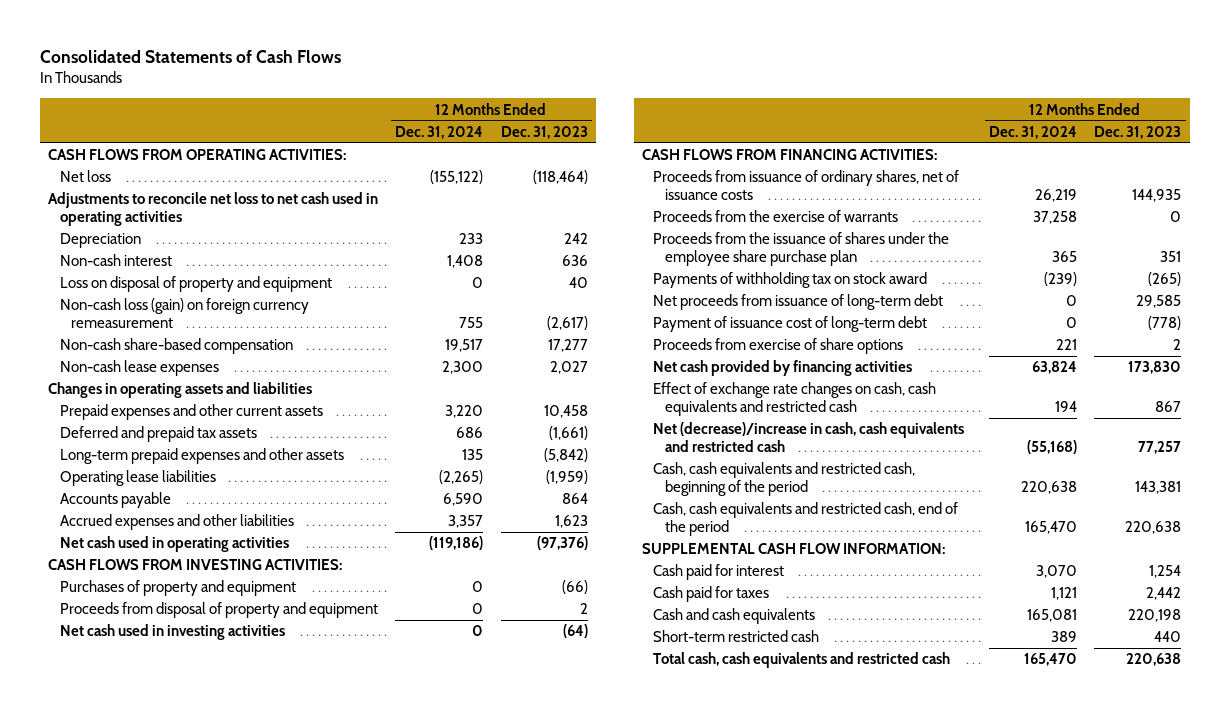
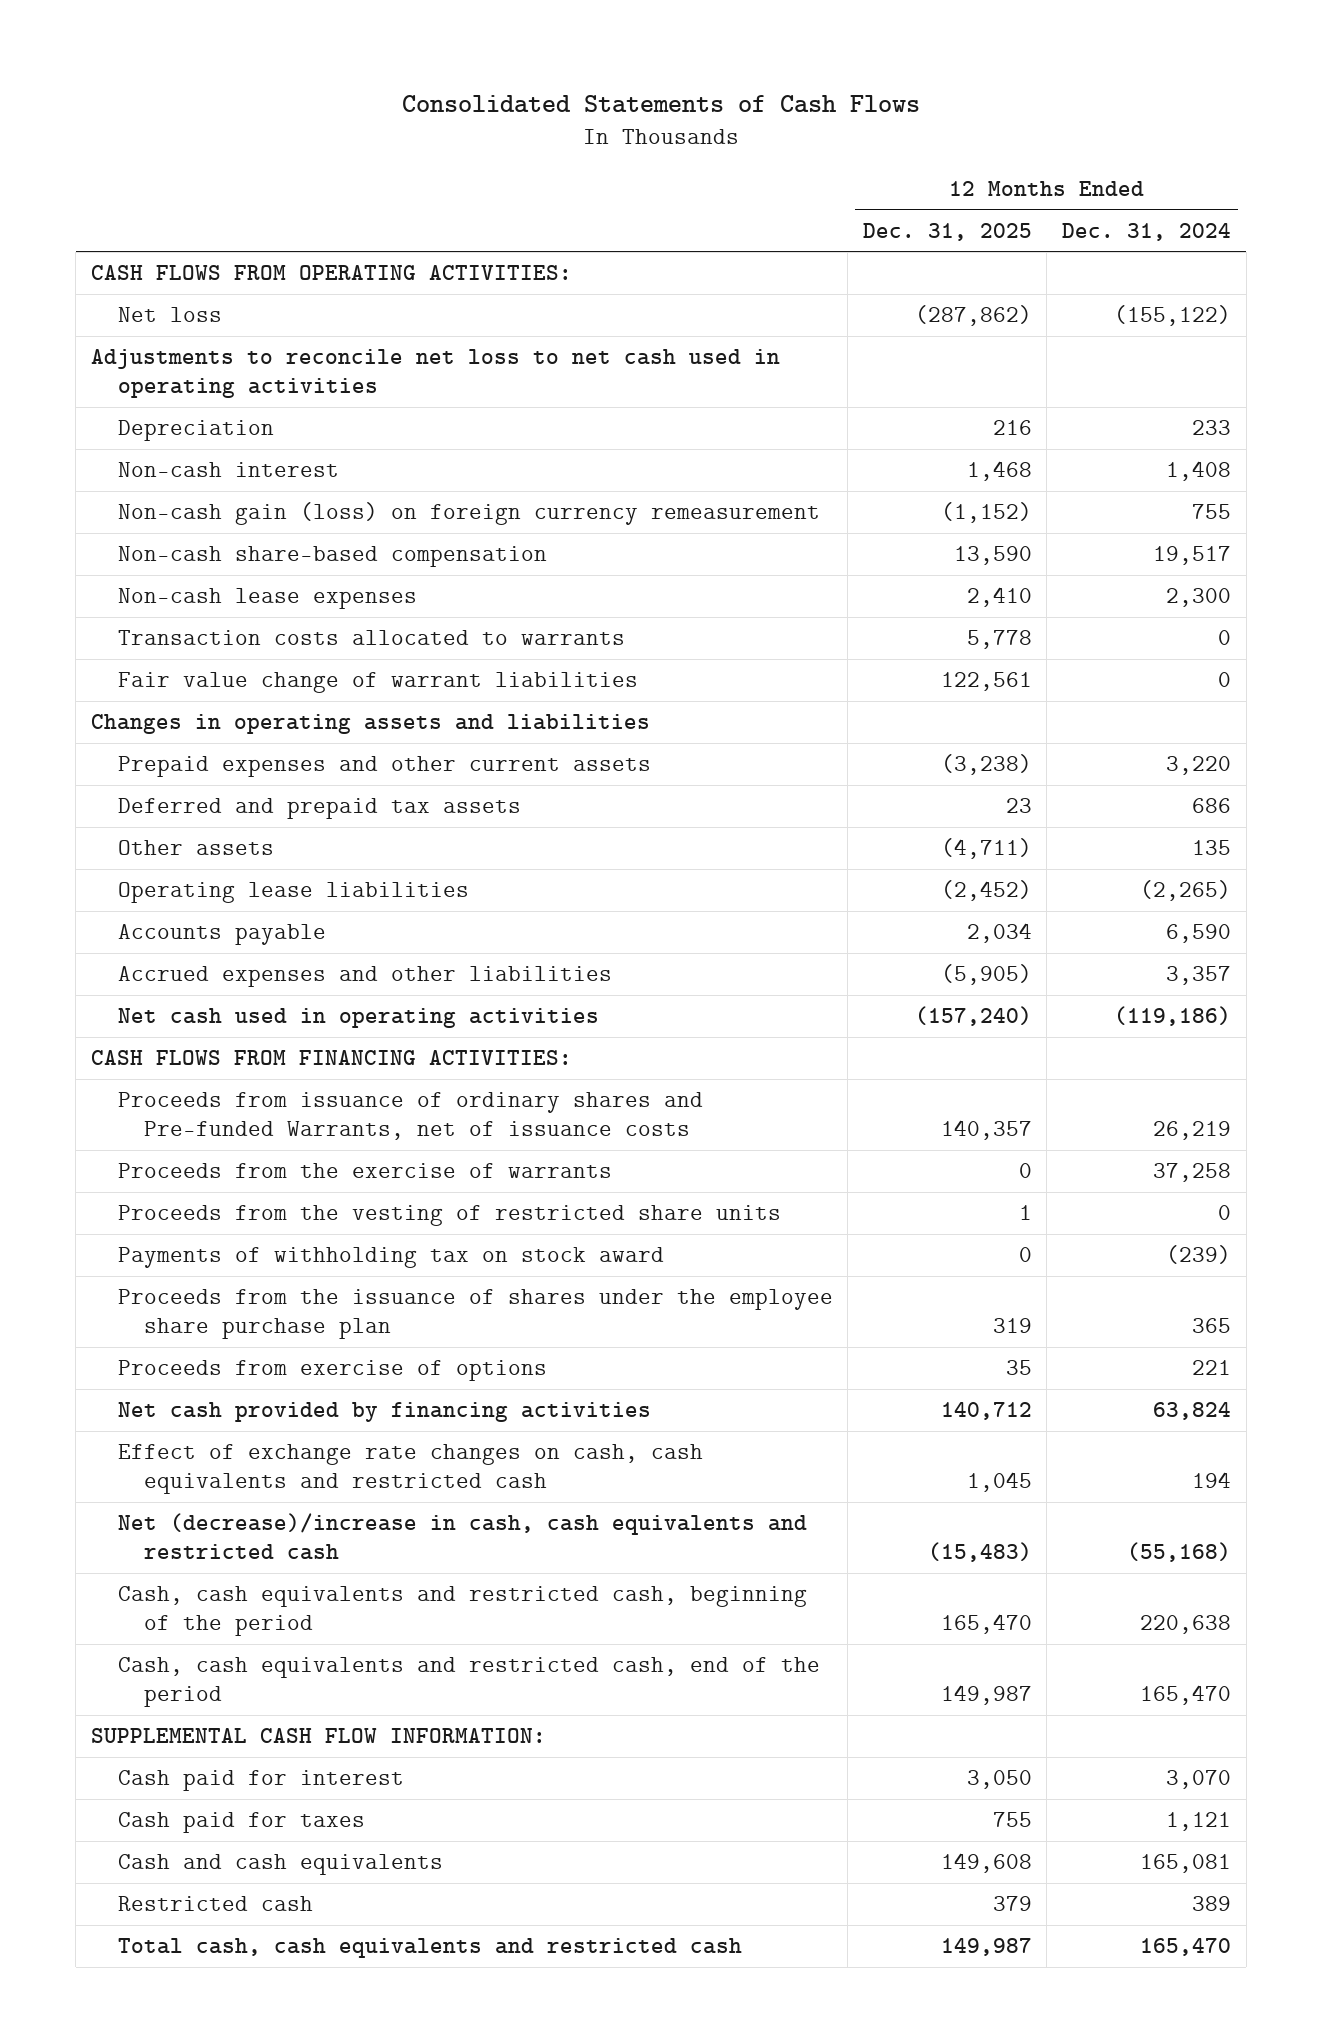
[500,126,588,140] Dec. 31, 2023 -> none
none -> [862,222,1032,241] Dec. 31, 2025
[59,276,332,293] Loss on disposal of property and equipment -> none
[59,298,309,328] Non-cash loss (gain) on foreign currency remeasurement -> [117,502,820,526] Non-cash gain (loss) on foreign currency remeasurement
none -> [117,630,625,646] Transaction costs allocated to warrants
none -> [117,672,638,694] Fair value change of warrant liabilities
[59,448,344,465] Long-term prepaid expenses and other assets -> [117,840,274,856] Other assets
[48,559,343,571] CASH FLOWS FROM INVESTING ACTIVITIES: -> none
[59,580,296,597] Purchases of property and equipment -> none
[59,602,378,619] Proceeds from disposal of property and equipment -> none
[59,624,285,641] Net cash used in investing activities -> none
[653,170,960,200] Proceeds from issuance of ordinary shares, net of issuance costs -> [117,1092,703,1141] Proceeds from issuance of ordinary shares and Pre-funded Warrants, net of issuance costs
none -> [117,1205,781,1227] Proceeds from the vesting of restricted share units
[653,294,944,311] Net proceeds from issuance of long-term debt -> none
[653,316,928,333] Payment of issuance cost of long-term debt -> none
[653,232,950,266] Proceeds from the issuance of shares under the employee share purchase plan -> [117,1289,833,1340] Proceeds from the issuance of shares under the employee share purchase plan
[653,338,904,355] Proceeds from exercise of share options -> [117,1360,547,1382] Proceeds from exercise of options
[653,630,820,643] Short-term restricted cash -> [117,1896,313,1912] Restricted cash

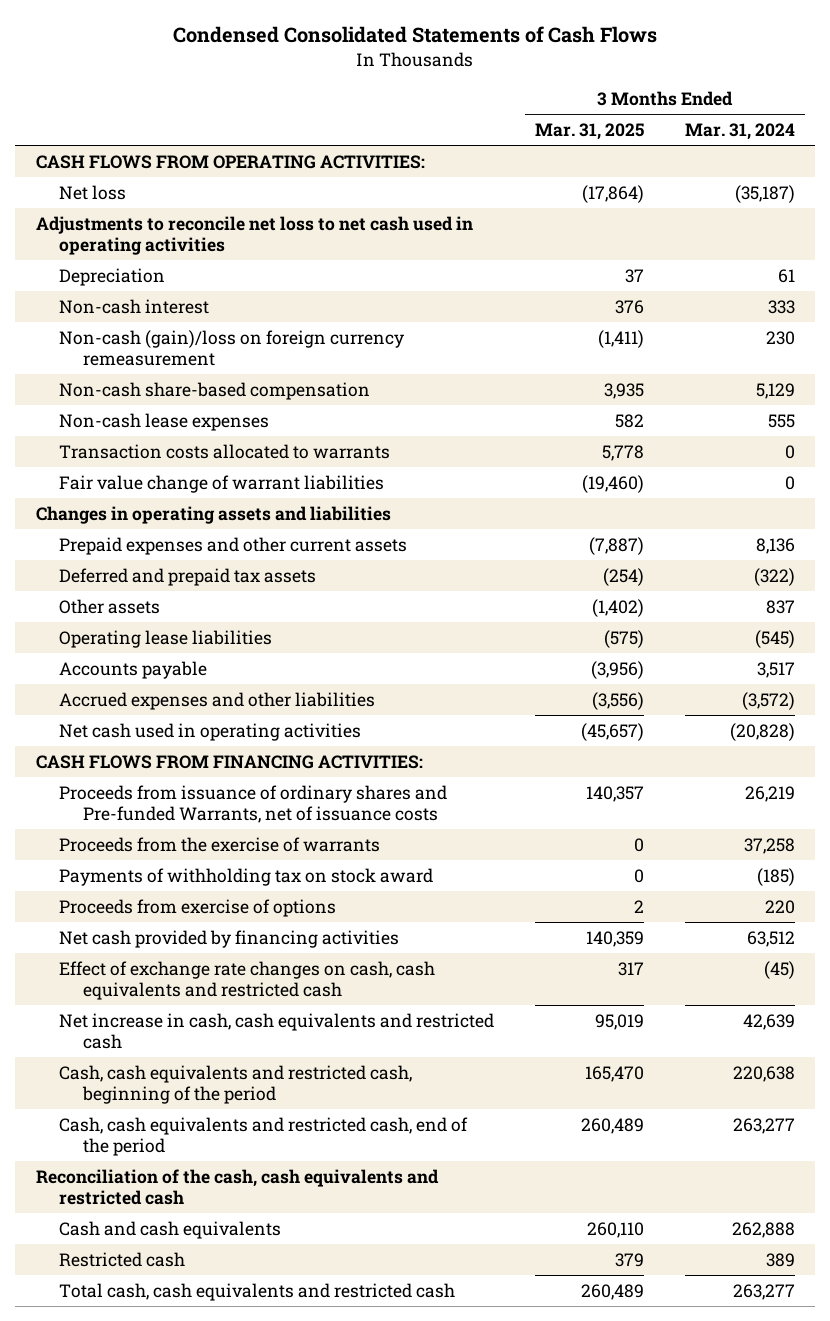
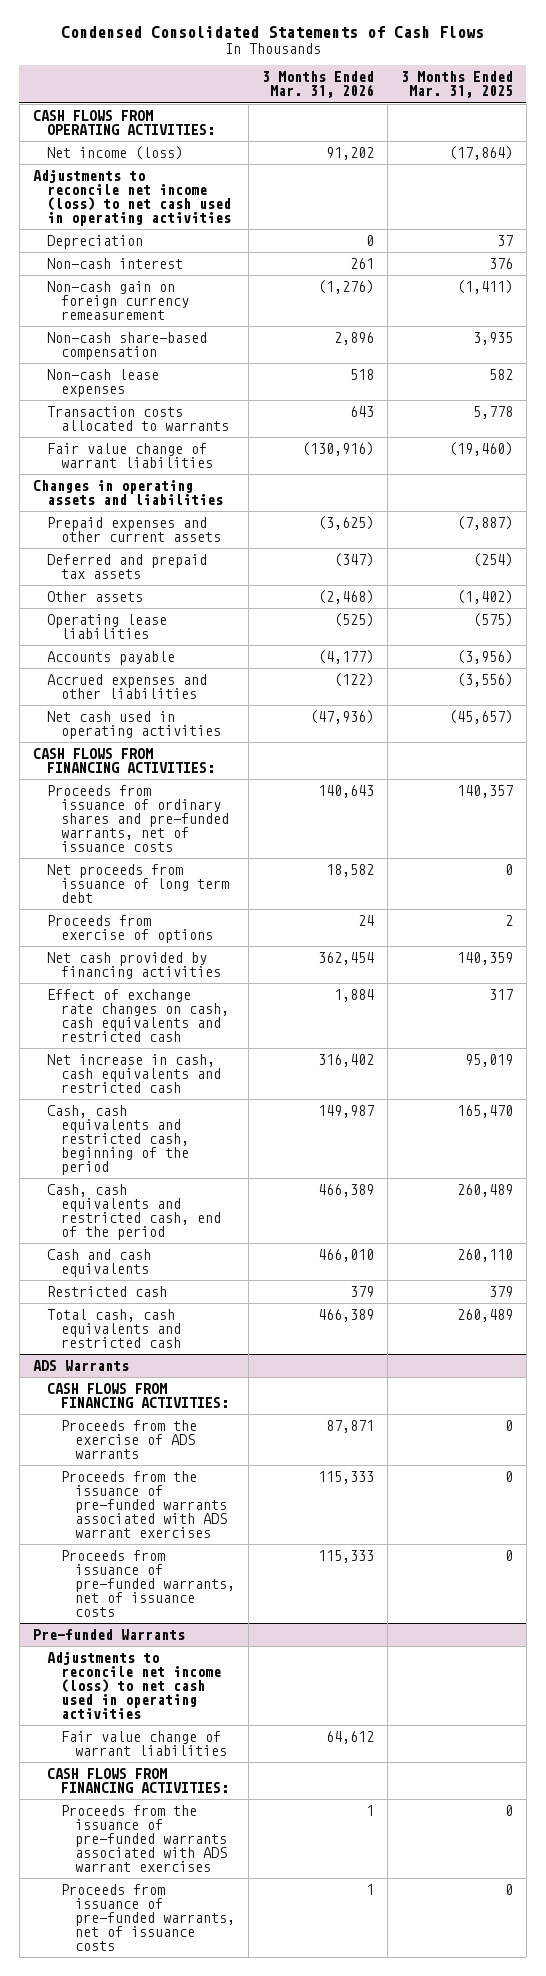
[684,123,795,141] Mar. 31, 2024 -> none
none -> [261,71,374,99] 3 Months Ended Mar. 31, 2026
[59,184,127,200] Net loss -> [46,145,183,160] Net income (loss)
[35,215,473,256] Adjustments to reconcile net loss to net cash used in operating activities -> [32,169,231,227] Adjustments to reconcile net income (loss) to net cash used in operating activities
[59,329,405,367] Non-cash (gain)/loss on foreign currency remeasurement -> [46,280,189,321] Non-cash gain on foreign currency remeasurement
[59,836,381,852] Proceeds from the exercise of warrants -> none
[59,867,434,886] Payments of withholding tax on stock award -> none
[59,784,448,824] Proceeds from issuance of ordinary shares and Pre-funded Warrants, net of issuance costs -> [46,784,229,853] Proceeds from issuance of ordinary shares and pre-funded warrants, net of issuance costs
none -> [46,863,229,904] Net proceeds from issuance of long term debt
[35,1168,439,1206] Reconciliation of the cash, cash equivalents and restricted cash -> none
none -> [32,1359,129,1371] ADS Warrants
none -> [46,1382,229,1409] CASH FLOWS FROM FINANCING ACTIVITIES:
none -> [60,1419,197,1460] Proceeds from the exercise of ADS warrants
none -> [60,1470,227,1539] Proceeds from the issuance of pre-funded warrants associated with ADS warrant exercises
none -> [60,1549,235,1618] Proceeds from issuance of pre-funded warrants, net of issuance costs
none -> [32,1628,185,1640] Pre-funded Warrants
none -> [46,1651,221,1720] Adjustments to reconcile net income (loss) to net cash used in operating activities
none -> [60,1730,227,1757] Fair value change of warrant liabilities
none -> [46,1767,229,1794] CASH FLOWS FROM FINANCING ACTIVITIES:
none -> [60,1804,227,1873] Proceeds from the issuance of pre-funded warrants associated with ADS warrant exercises
none -> [60,1883,235,1952] Proceeds from issuance of pre-funded warrants, net of issuance costs

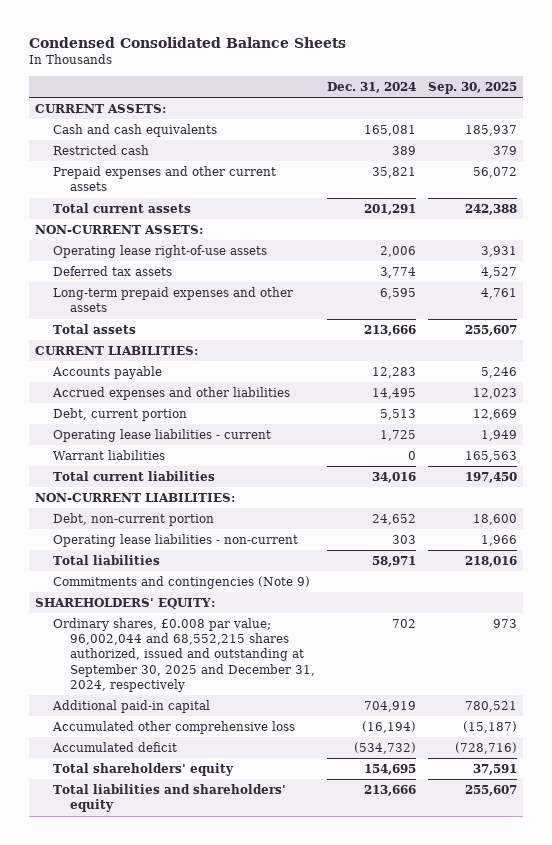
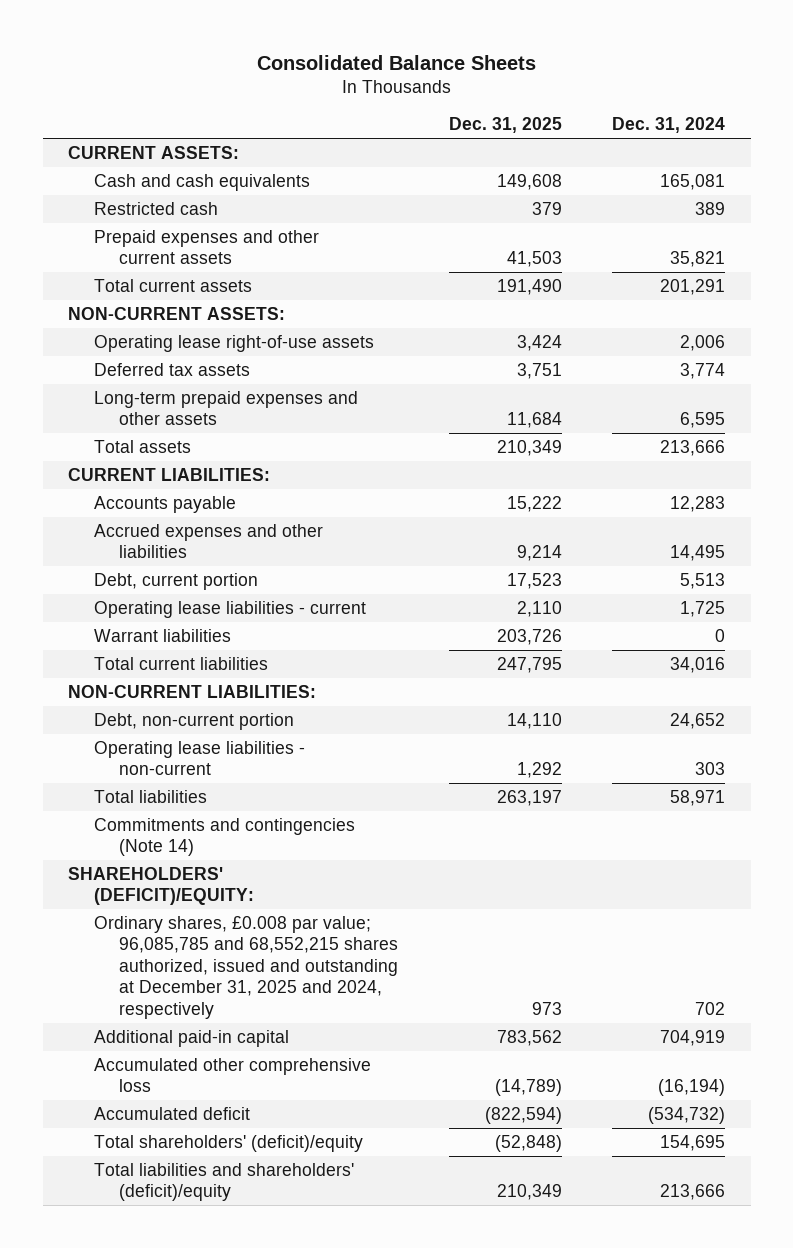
[28,36,346,48] Condensed Consolidated Balance Sheets -> [256,54,536,70] Consolidated Balance Sheets
[428,81,518,94] Sep. 30, 2025 -> none
none -> [448,117,562,134] Dec. 31, 2025
[52,576,310,590] Commitments and contingencies (Note 9) -> [93,817,355,857] Commitments and contingencies (Note 14)
[34,598,215,610] SHAREHOLDERS' EQUITY: -> [67,866,254,906] SHAREHOLDERS' (DEFICIT)/EQUITY:
[52,618,316,692] Ordinary shares, £0.008 par value; 96,002,044 and 68,552,215 shares authorized, issued and outstanding at September 30, 2025 and December 31, 2024, respectively -> [93,915,399,1019] Ordinary shares, £0.008 par value; 96,085,785 and 68,552,215 shares authorized, issued and outstanding at December 31, 2025 and 2024, respectively
[52,763,234,777] Total shareholders' equity -> [93,1134,363,1152] Total shareholders' (deficit)/equity
[52,784,286,813] Total liabilities and shareholders' equity -> [93,1162,354,1202] Total liabilities and shareholders' (deficit)/equity

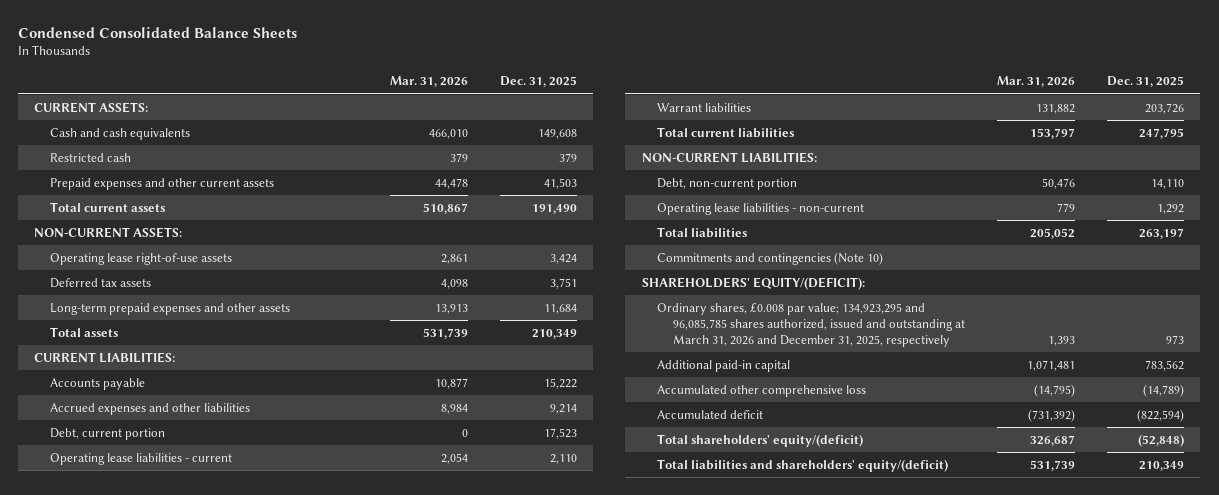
[256,54,536,70] Consolidated Balance Sheets -> [18,27,298,39] Condensed Consolidated Balance Sheets
[612,117,726,134] Dec. 31, 2024 -> none
none -> [389,76,468,88] Mar. 31, 2026
[93,817,355,857] Commitments and contingencies (Note 14) -> [657,251,884,265] Commitments and contingencies (Note 10)
[67,866,254,906] SHAREHOLDERS' (DEFICIT)/EQUITY: -> [641,276,865,290] SHAREHOLDERS' EQUITY/(DEFICIT):
[93,915,399,1019] Ordinary shares, £0.008 par value; 96,085,785 and 68,552,215 shares authorized, issued and outstanding at December 31, 2025 and 2024, respectively -> [657,302,965,347] Ordinary shares, £0.008 par value; 134,923,295 and 96,085,785 shares authorized, issued and outstanding at March 31, 2026 and December 31, 2025, respectively
[93,1134,363,1152] Total shareholders' (deficit)/equity -> [657,433,864,447] Total shareholders' equity/(deficit)
[93,1162,354,1202] Total liabilities and shareholders' (deficit)/equity -> [657,458,949,472] Total liabilities and shareholders' equity/(deficit)

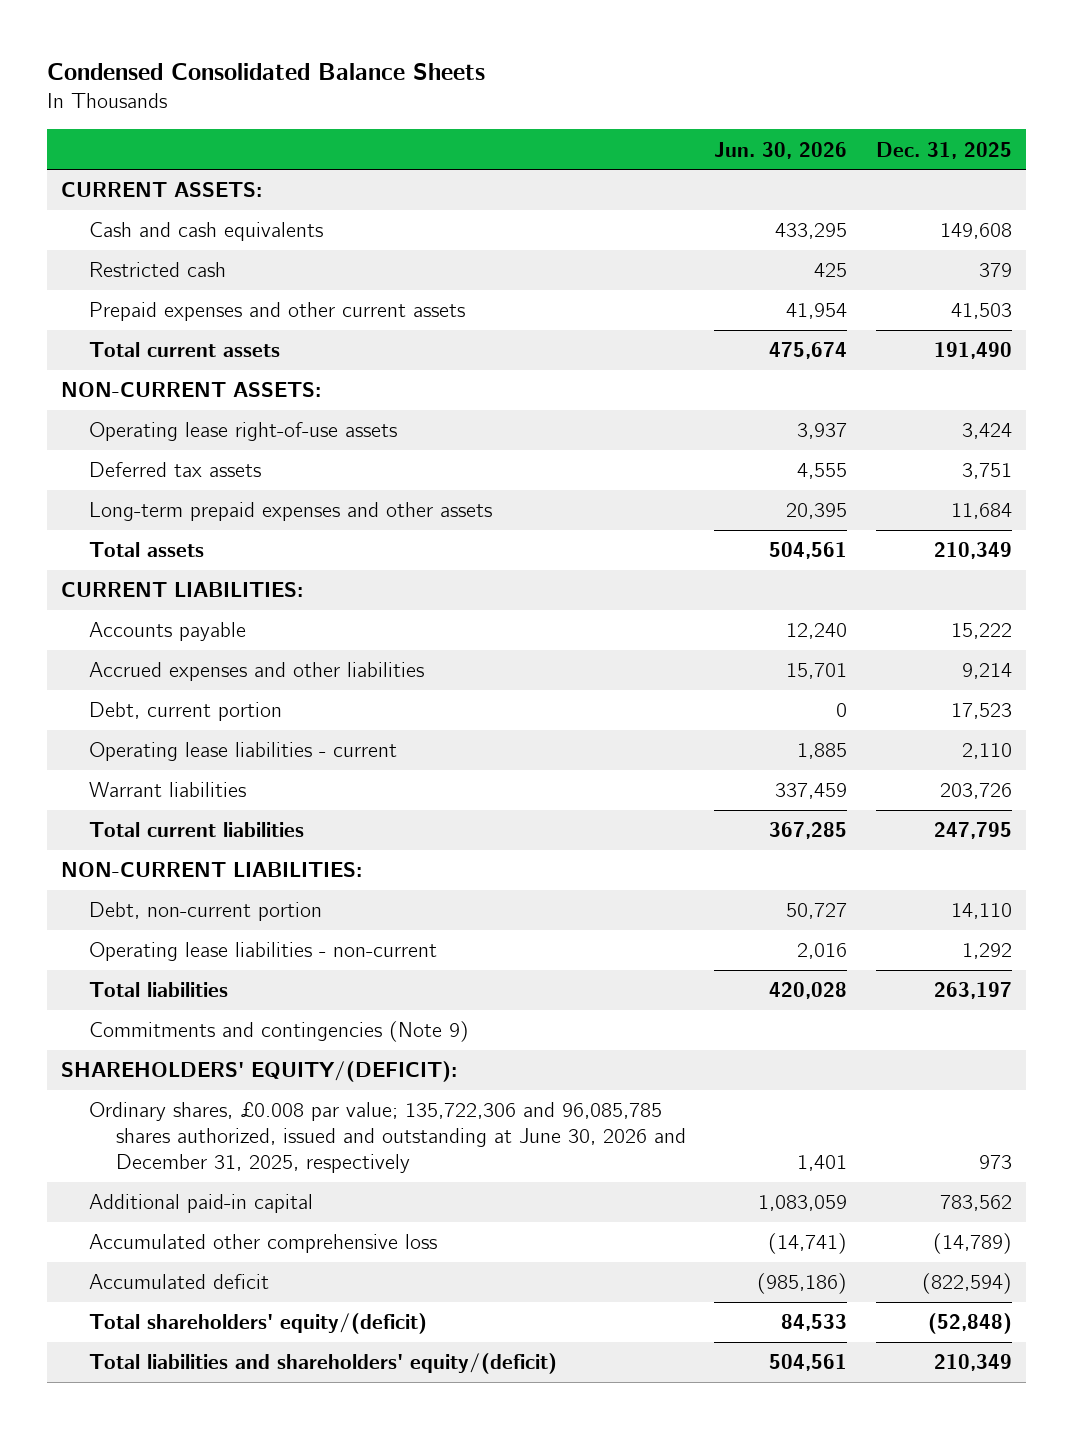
[389,76,468,88] Mar. 31, 2026 -> none
none -> [714,141,848,159] Jun. 30, 2026
[657,251,884,265] Commitments and contingencies (Note 10) -> [88,1021,469,1043] Commitments and contingencies (Note 9)
[657,302,965,347] Ordinary shares, £0.008 par value; 134,923,295 and 96,085,785 shares authorized, issued and outstanding at March 31, 2026 and December 31, 2025, respectively -> [88,1102,686,1173] Ordinary shares, £0.008 par value; 135,722,306 and 96,085,785 shares authorized, issued and outstanding at June 30, 2026 and December 31, 2025, respectively

